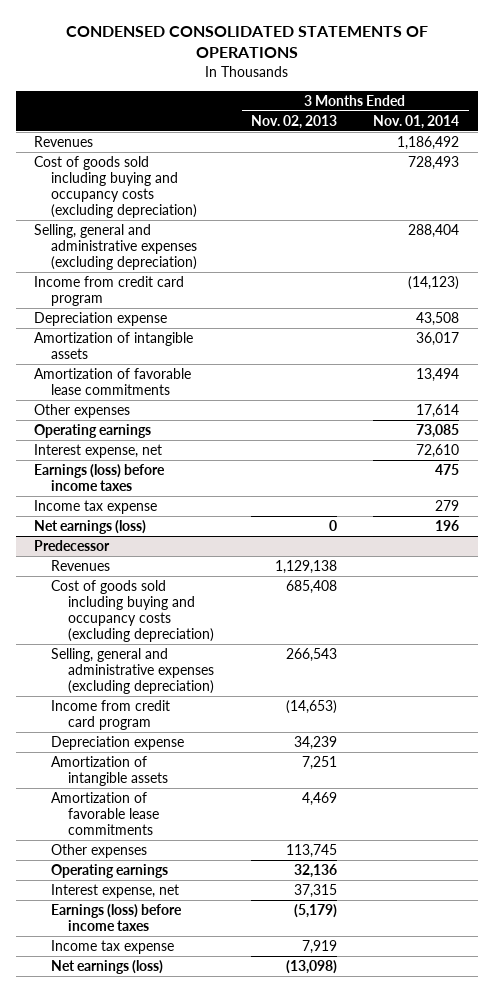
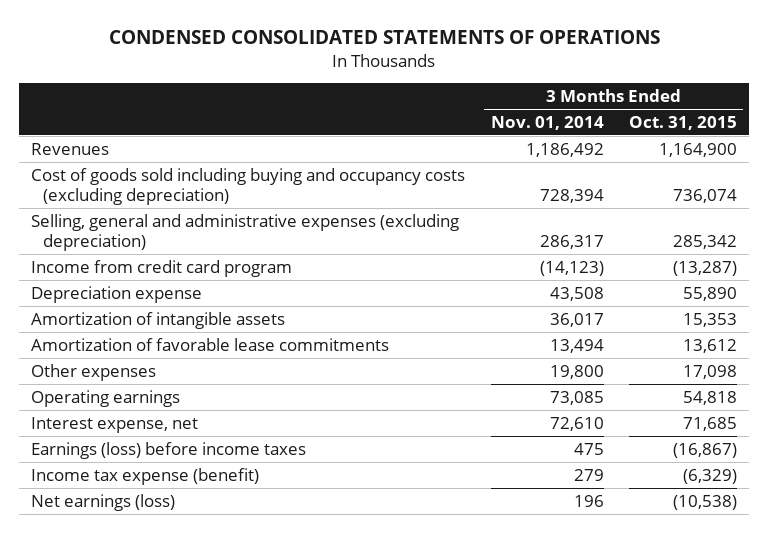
[250,114,337,129] Nov. 02, 2013 -> none
none -> [628,115,737,130] Oct. 31, 2015
[408,155,460,170] 728,493 -> [539,189,604,204] 728,394
[408,223,460,238] 288,404 -> [539,235,604,250] 286,317
[416,403,460,418] 17,614 -> [549,364,604,379] 19,800
[34,499,158,514] Income tax expense -> [31,467,260,485] Income tax expense (benefit)
[34,539,111,551] Predecessor -> none
[51,559,111,571] Revenues -> none
[51,579,215,642] Cost of goods sold including buying and occupancy costs (excluding depreciation) -> none
[51,647,215,694] Selling, general and administrative expenses (excluding depreciation) -> none
[51,699,171,730] Income from credit card program -> none
[51,735,185,750] Depreciation expense -> none
[51,755,169,786] Amortization of intangible assets -> none
[51,791,160,835] Amortization of favorable lease commitments -> none
[51,843,148,858] Other expenses -> none
[51,863,169,878] Operating earnings -> none
[51,883,180,898] Interest expense, net -> none
[51,903,183,931] Earnings (loss) before income taxes -> none
[51,939,175,954] Income tax expense -> none
[51,959,164,974] Net earnings (loss) -> none

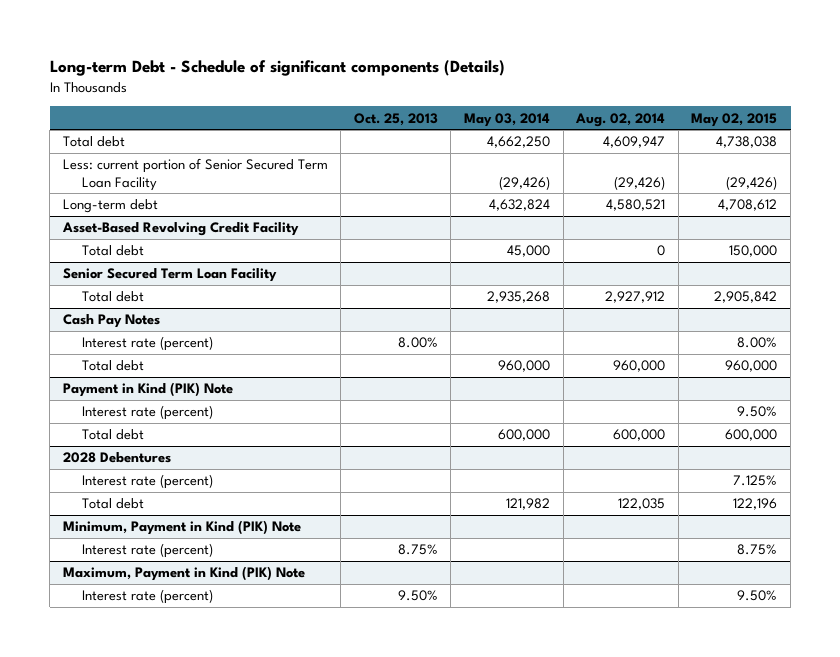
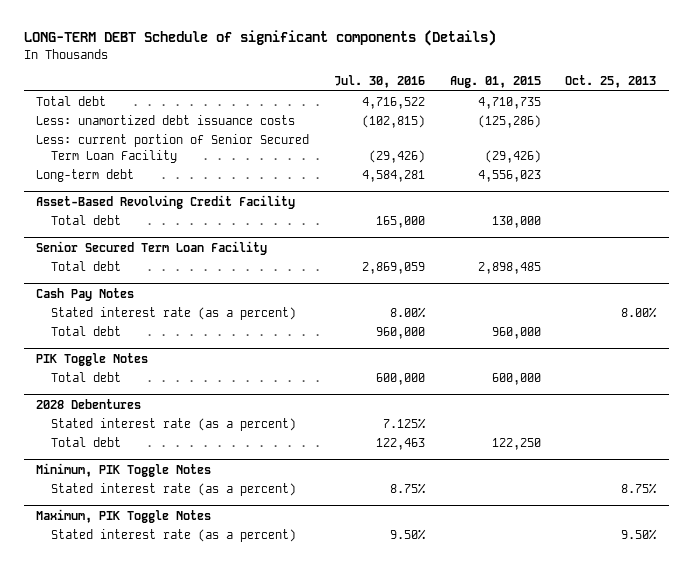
[49,60,505,77] Long-term Debt - Schedule of significant components (Details) -> [23,30,496,47] LONG-TERM DEBT Schedule of significant components (Details)
[464,112,551,127] May 03, 2014 -> none
[575,112,666,127] Aug. 02, 2014 -> none
[691,112,778,127] May 02, 2015 -> none
none -> [333,75,425,89] Jul. 30, 2016
none -> [449,76,541,89] Aug. 01, 2015
none -> [35,115,295,126] Less: unamortized debt issuance costs
[81,336,213,352] Interest rate (percent) -> [51,307,297,321] Stated interest rate (as a percent)
[81,405,213,421] Interest rate (percent) -> none
[62,382,233,398] Payment in Kind (PIK) Note -> [35,352,148,366] PIK Toggle Notes
[81,474,213,490] Interest rate (percent) -> [51,418,297,432] Stated interest rate (as a percent)
[62,520,301,536] Minimum, Payment in Kind (PIK) Note -> none
[81,543,213,559] Interest rate (percent) -> none
[62,566,305,582] Maximum, Payment in Kind (PIK) Note -> none
[81,589,213,605] Interest rate (percent) -> none
none -> [35,462,211,477] Minimum, PIK Toggle Notes
none -> [51,483,297,497] Stated interest rate (as a percent)
none -> [35,508,211,523] Maximum, PIK Toggle Notes
none -> [51,529,297,543] Stated interest rate (as a percent)

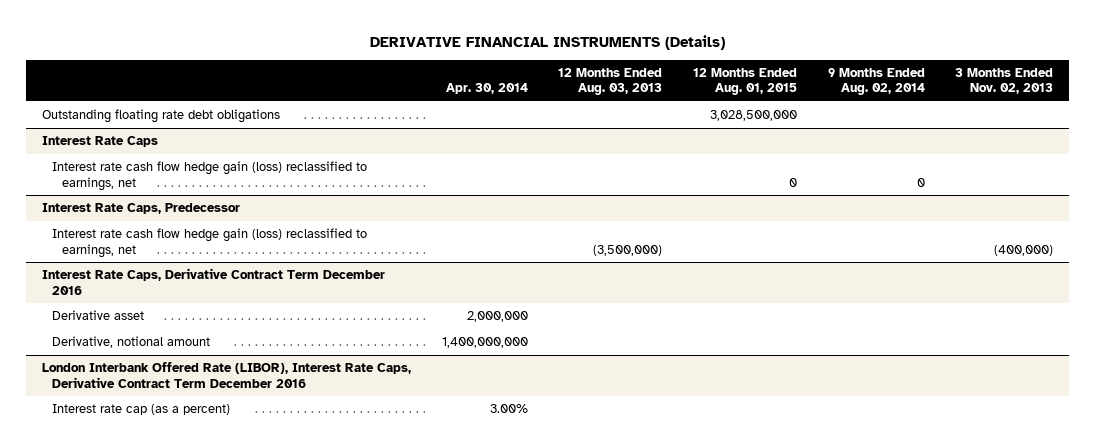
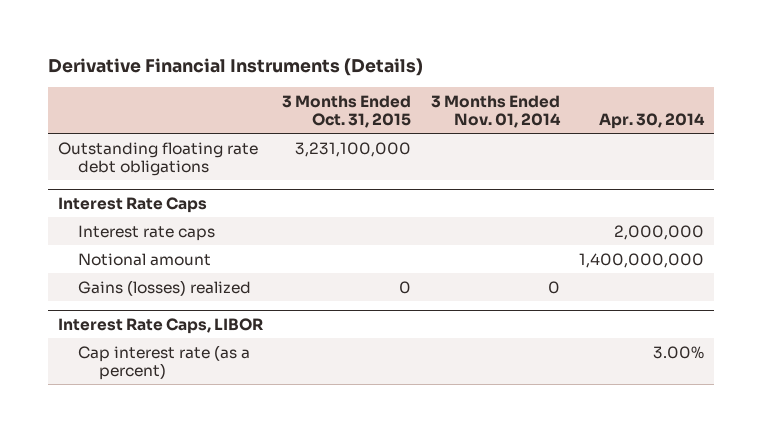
[369,34,725,50] DERIVATIVE FINANCIAL INSTRUMENTS (Details) -> [47,57,423,76] Derivative Financial Instruments (Details)
[558,68,663,96] 12 Months Ended Aug. 03, 2013 -> none
[692,68,797,96] 12 Months Ended Aug. 01, 2015 -> none
[827,68,925,96] 9 Months Ended Aug. 02, 2014 -> none
[955,68,1054,95] 3 Months Ended Nov. 02, 2013 -> none
none -> [282,94,412,129] 3 Months Ended Oct. 31, 2015
none -> [430,94,561,129] 3 Months Ended Nov. 01, 2014
[51,228,367,258] Interest rate cash flow hedge gain (loss) reclassified to earnings, net -> none
[41,268,385,295] Interest Rate Caps, Derivative Contract Term December 2016 -> none
[51,310,144,321] Derivative asset -> none
[51,336,210,349] Derivative, notional amount -> none
[41,362,411,388] London Interbank Offered Rate (LIBOR), Interest Rate Caps, Derivative Contract Term December 2016 -> none
[51,404,230,416] Interest rate cap (as a percent) -> none
none -> [78,224,216,241] Interest rate caps
none -> [78,252,212,266] Notional amount
[51,161,367,191] Interest rate cash flow hedge gain (loss) reclassified to earnings, net -> [78,279,252,296] Gains (losses) realized
[41,203,240,215] Interest Rate Caps, Predecessor -> [57,317,264,334] Interest Rate Caps, LIBOR
none -> [78,344,251,381] Cap interest rate (as a percent)

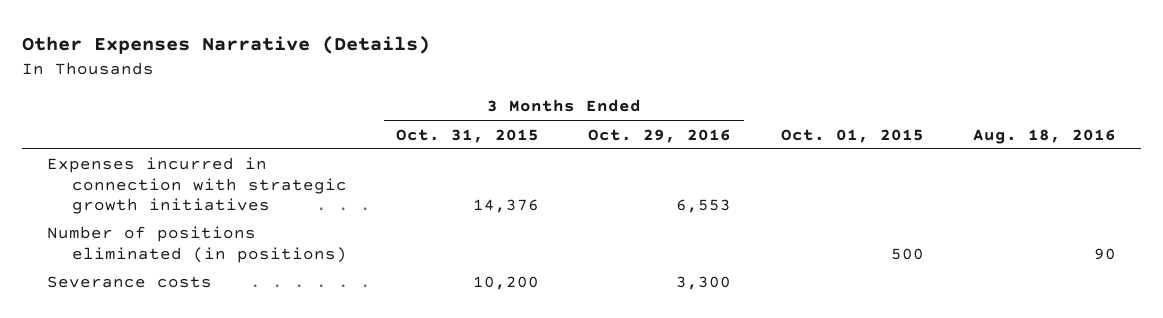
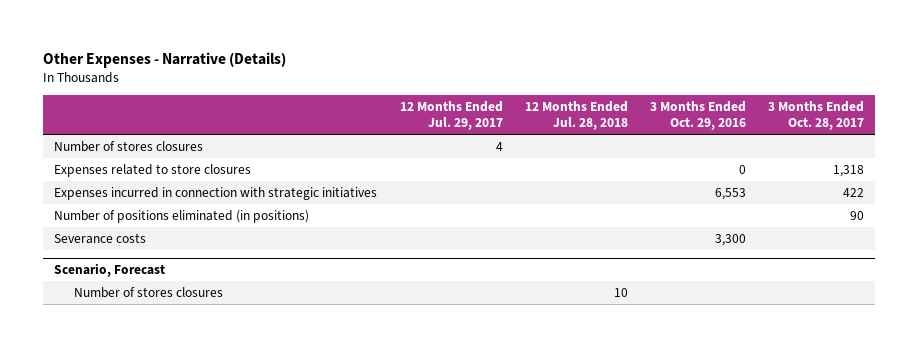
[22,35,431,54] Other Expenses Narrative (Details) -> [43,52,287,69] Other Expenses - Narrative (Details)
[396,128,540,143] Oct. 31, 2015 -> none
[780,128,924,143] Oct. 01, 2015 -> none
[973,128,1117,144] Aug. 18, 2016 -> none
none -> [399,101,503,131] 12 Months Ended Jul. 29, 2017
none -> [524,101,628,131] 12 Months Ended Jul. 28, 2018
none -> [768,101,865,131] 3 Months Ended Oct. 28, 2017
none -> [54,140,204,152] Number of stores closures
none -> [54,163,252,177] Expenses related to store closures
[47,157,347,215] Expenses incurred in connection with strategic growth initiatives -> [54,186,378,200] Expenses incurred in connection with strategic initiatives
none -> [54,262,166,277] Scenario, Forecast
none -> [73,286,223,298] Number of stores closures

